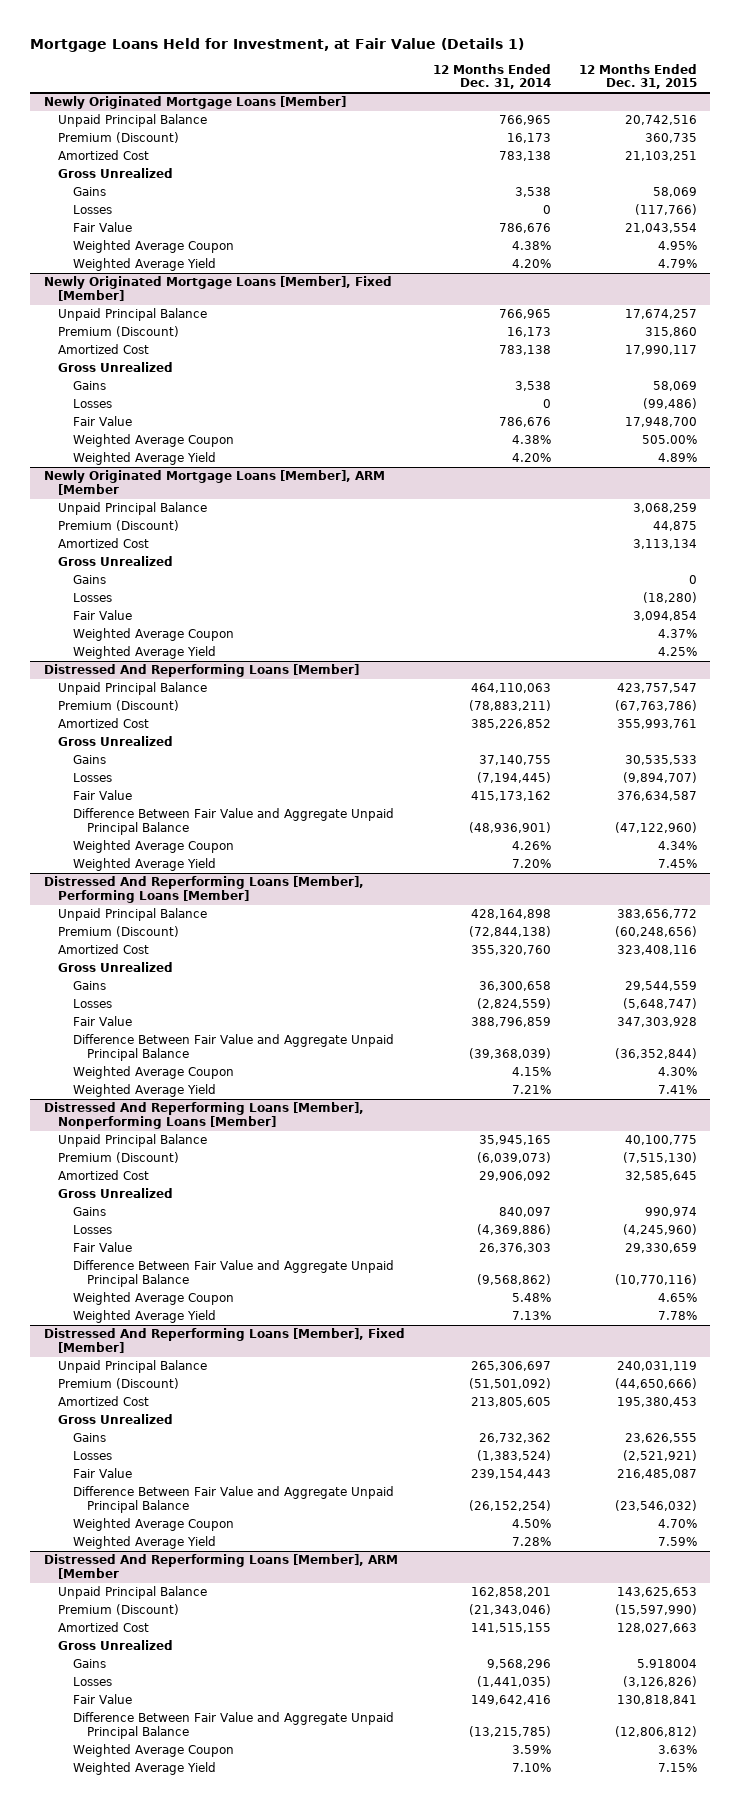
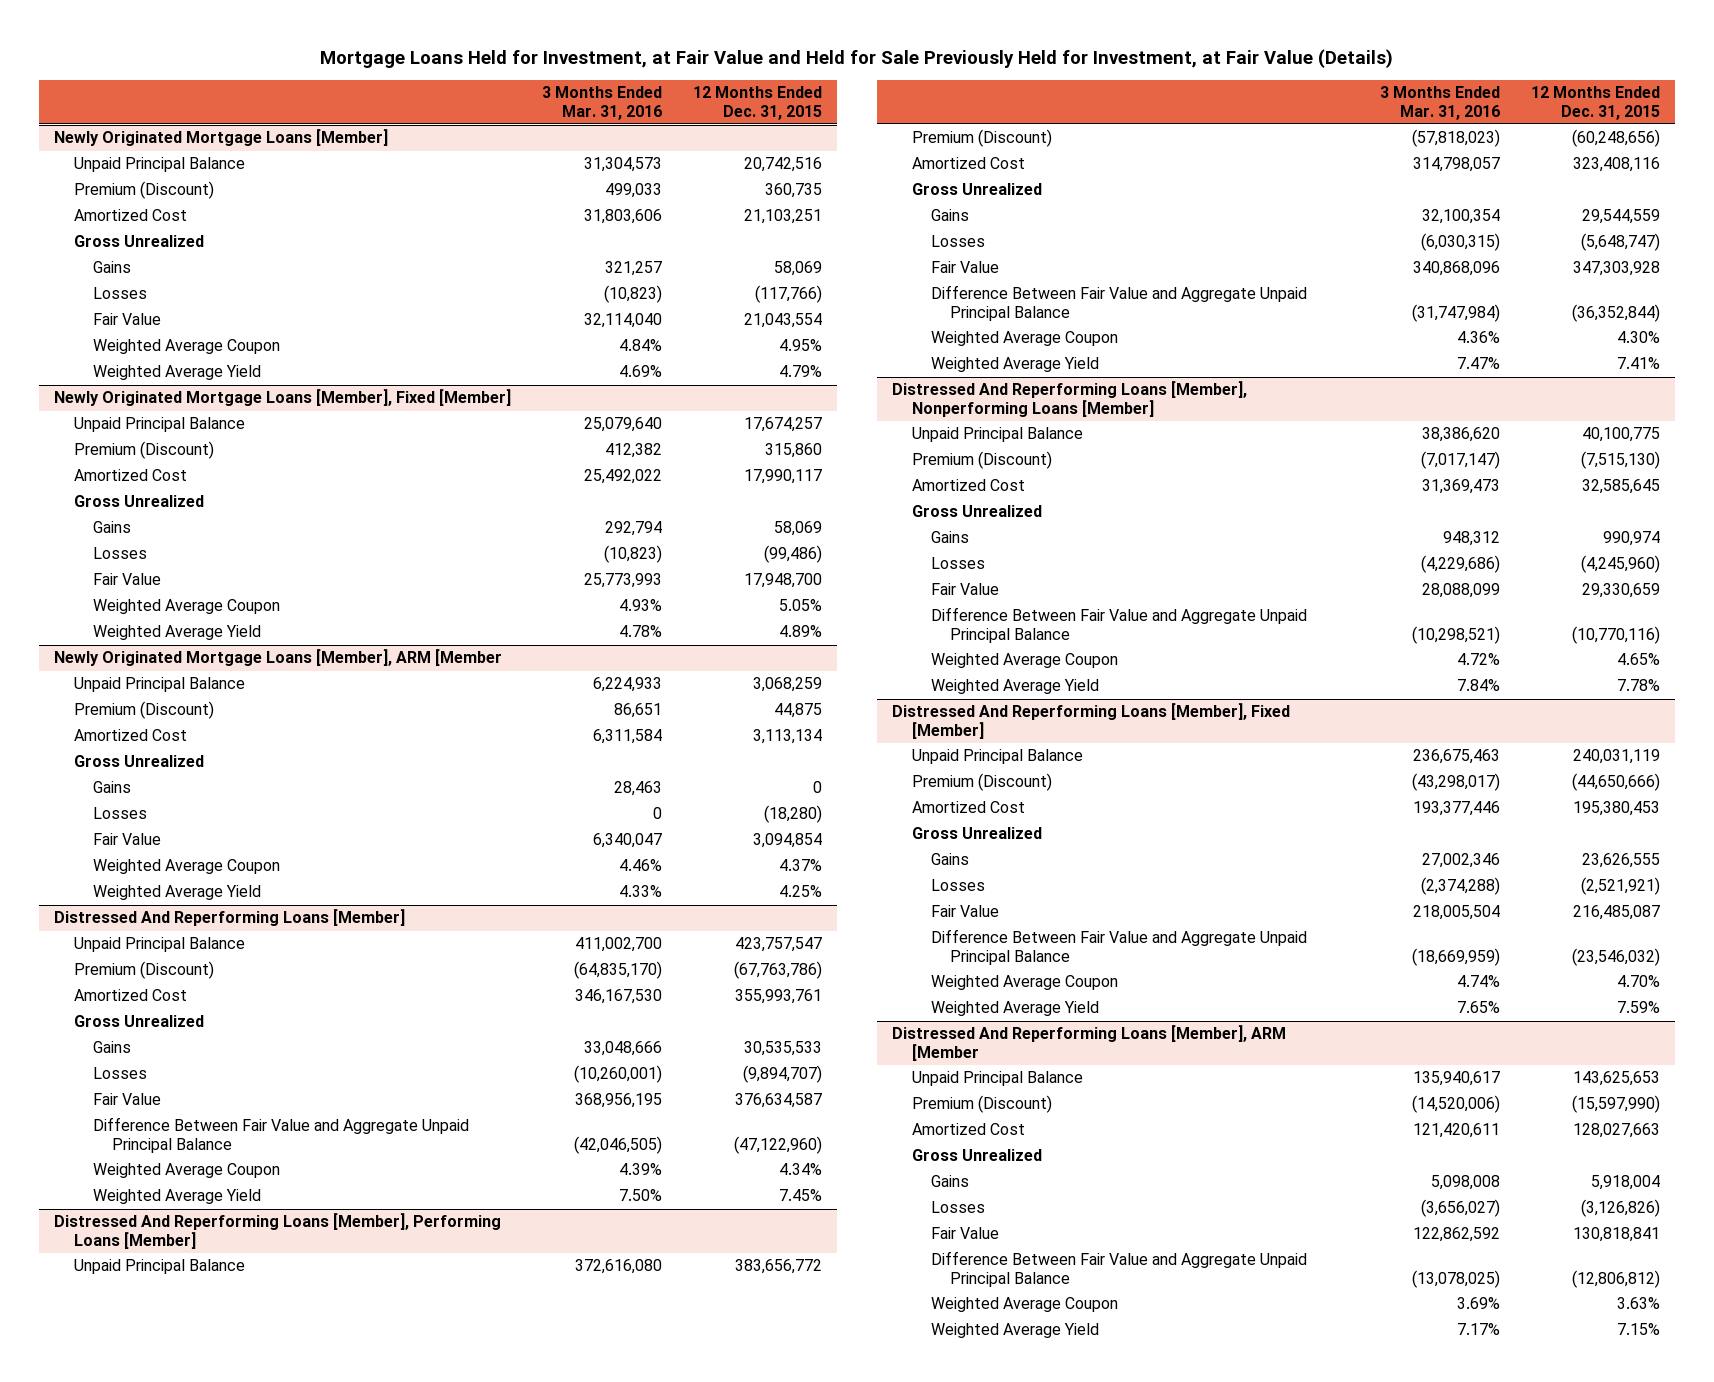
[30,37,525,52] Mortgage Loans Held for Investment, at Fair Value (Details 1) -> [320,48,1394,68] Mortgage Loans Held for Investment, at Fair Value and Held for Sale Previously Held for Investment, at Fair Value (Details)
[432,63,551,90] 12 Months Ended Dec. 31, 2014 -> none
none -> [542,86,663,120] 3 Months Ended Mar. 31, 2016
[641,435,697,445] 505.00% -> [778,599,822,612] 5.05%
[636,1659,697,1669] 5.918004 -> [1590,1175,1660,1191] 5,918,004

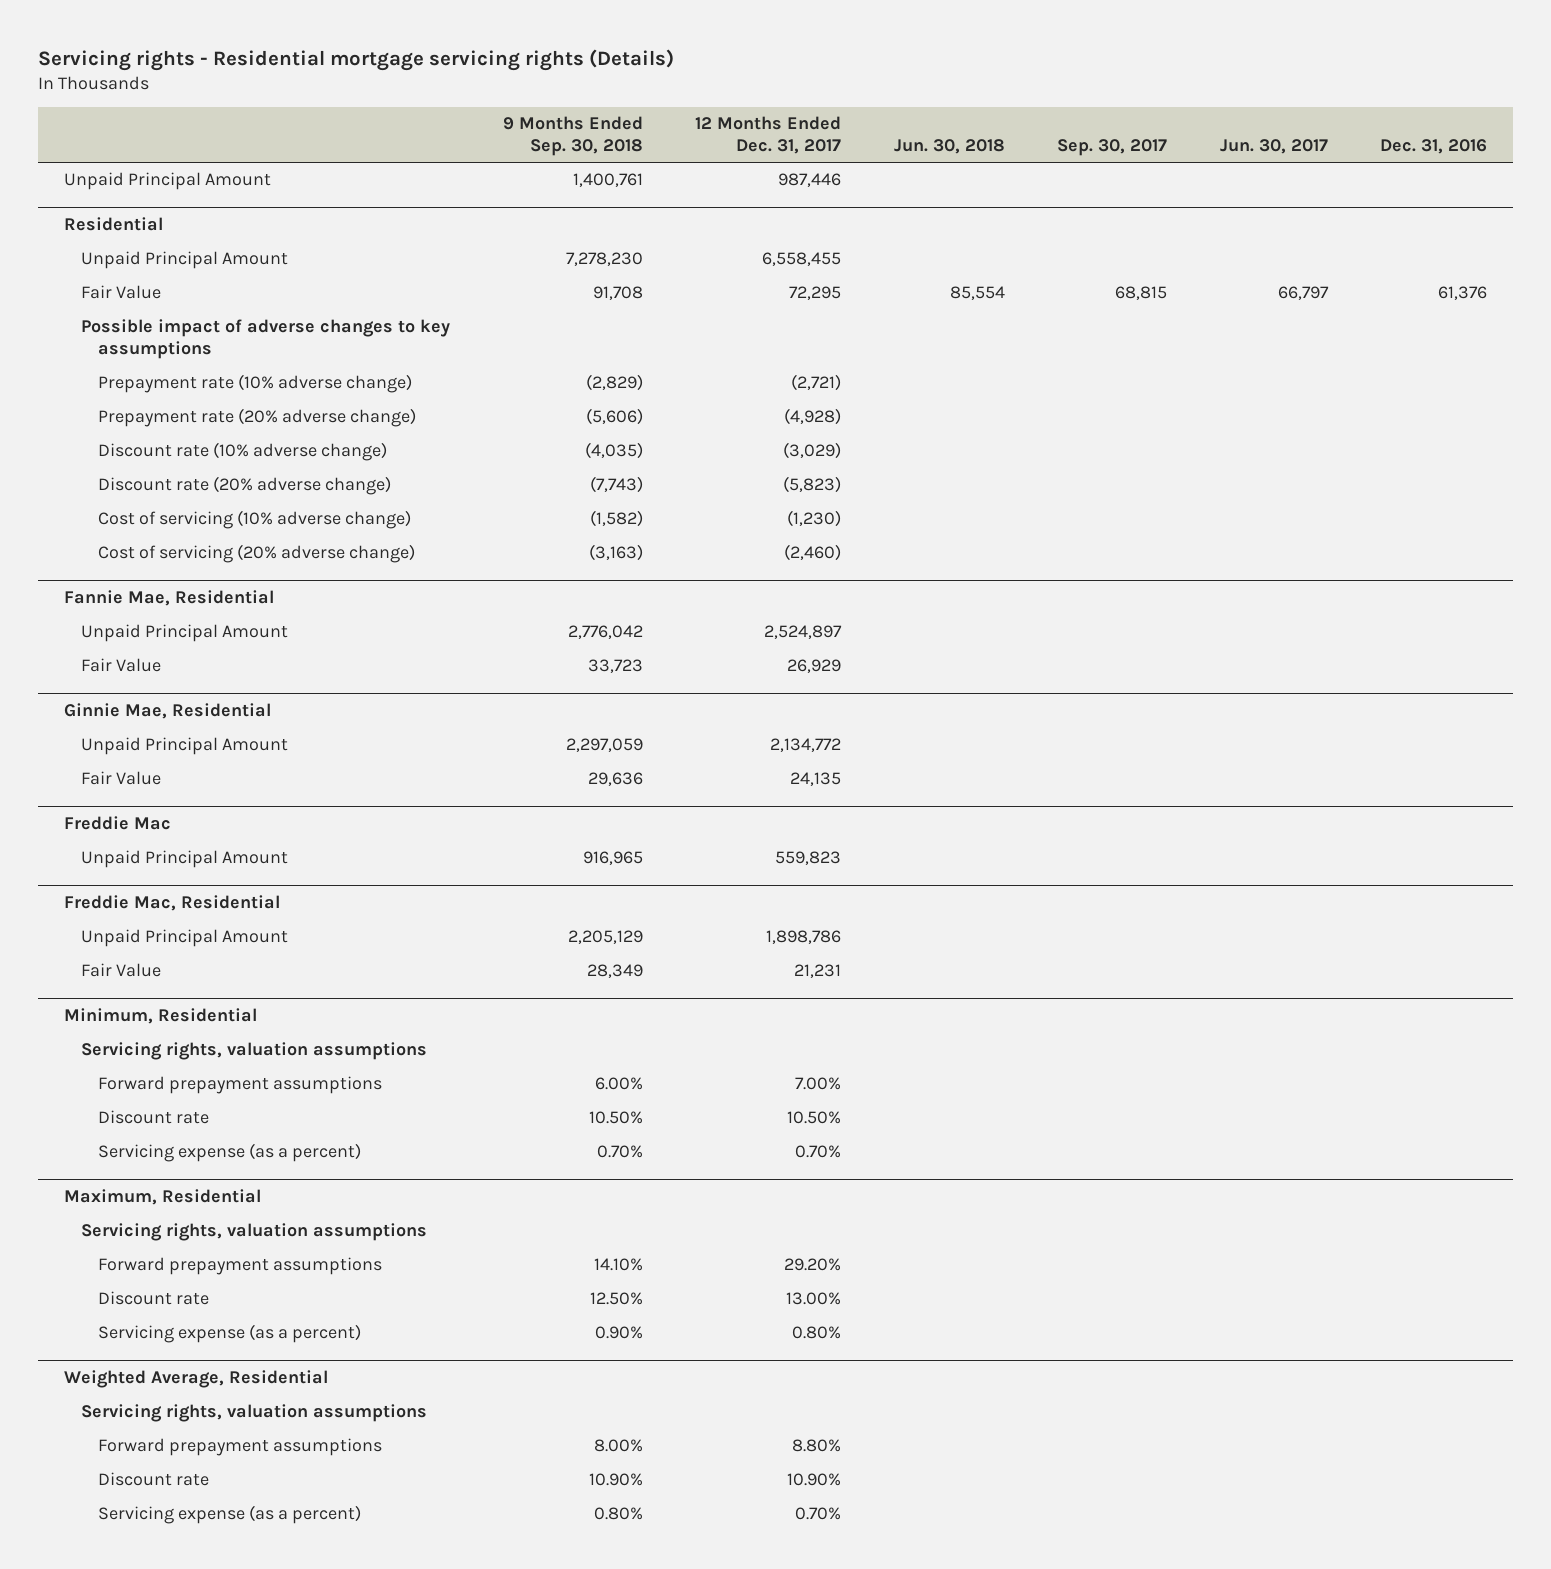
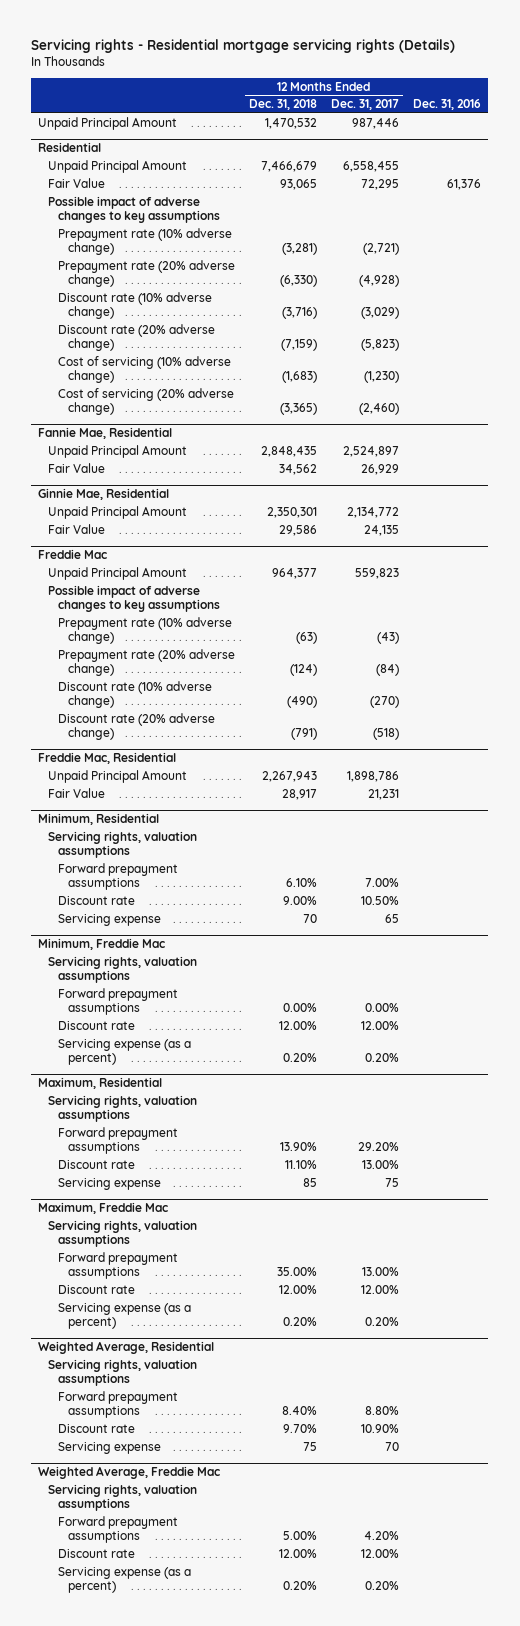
[502,116,643,157] 9 Months Ended Sep. 30, 2018 -> none
[893,139,1005,155] Jun. 30, 2018 -> none
[1057,139,1168,157] Sep. 30, 2017 -> none
[1219,139,1328,155] Jun. 30, 2017 -> none
none -> [248,99,317,111] Dec. 31, 2018
none -> [48,584,220,613] Possible impact of adverse changes to key assumptions
none -> [57,616,232,645] Prepayment rate (10% adverse change)
none -> [57,648,235,677] Prepayment rate (20% adverse change)
none -> [57,680,212,709] Discount rate (10% adverse change)
none -> [57,712,215,741] Discount rate (20% adverse change)
none -> [57,913,161,926] Servicing expense
none -> [38,938,166,951] Minimum, Freddie Mac
none -> [48,955,198,984] Servicing rights, valuation assumptions
none -> [57,987,178,1016] Forward prepayment assumptions
none -> [57,1020,135,1030] Discount rate
[795,1145,842,1159] 0.70% -> [365,1053,400,1063] 0.20%
none -> [57,1177,161,1190] Servicing expense
none -> [38,1202,169,1215] Maximum, Freddie Mac
none -> [48,1219,198,1248] Servicing rights, valuation assumptions
none -> [57,1251,178,1280] Forward prepayment assumptions
none -> [57,1284,135,1294] Discount rate
[792,1326,842,1340] 0.80% -> [365,1317,400,1327] 0.20%
none -> [57,1441,161,1454] Servicing expense
none -> [38,1466,221,1480] Weighted Average, Freddie Mac
none -> [48,1483,198,1512] Servicing rights, valuation assumptions
none -> [57,1515,178,1544] Forward prepayment assumptions
none -> [57,1548,135,1558] Discount rate
[795,1507,842,1521] 0.70% -> [365,1581,400,1591] 0.20%

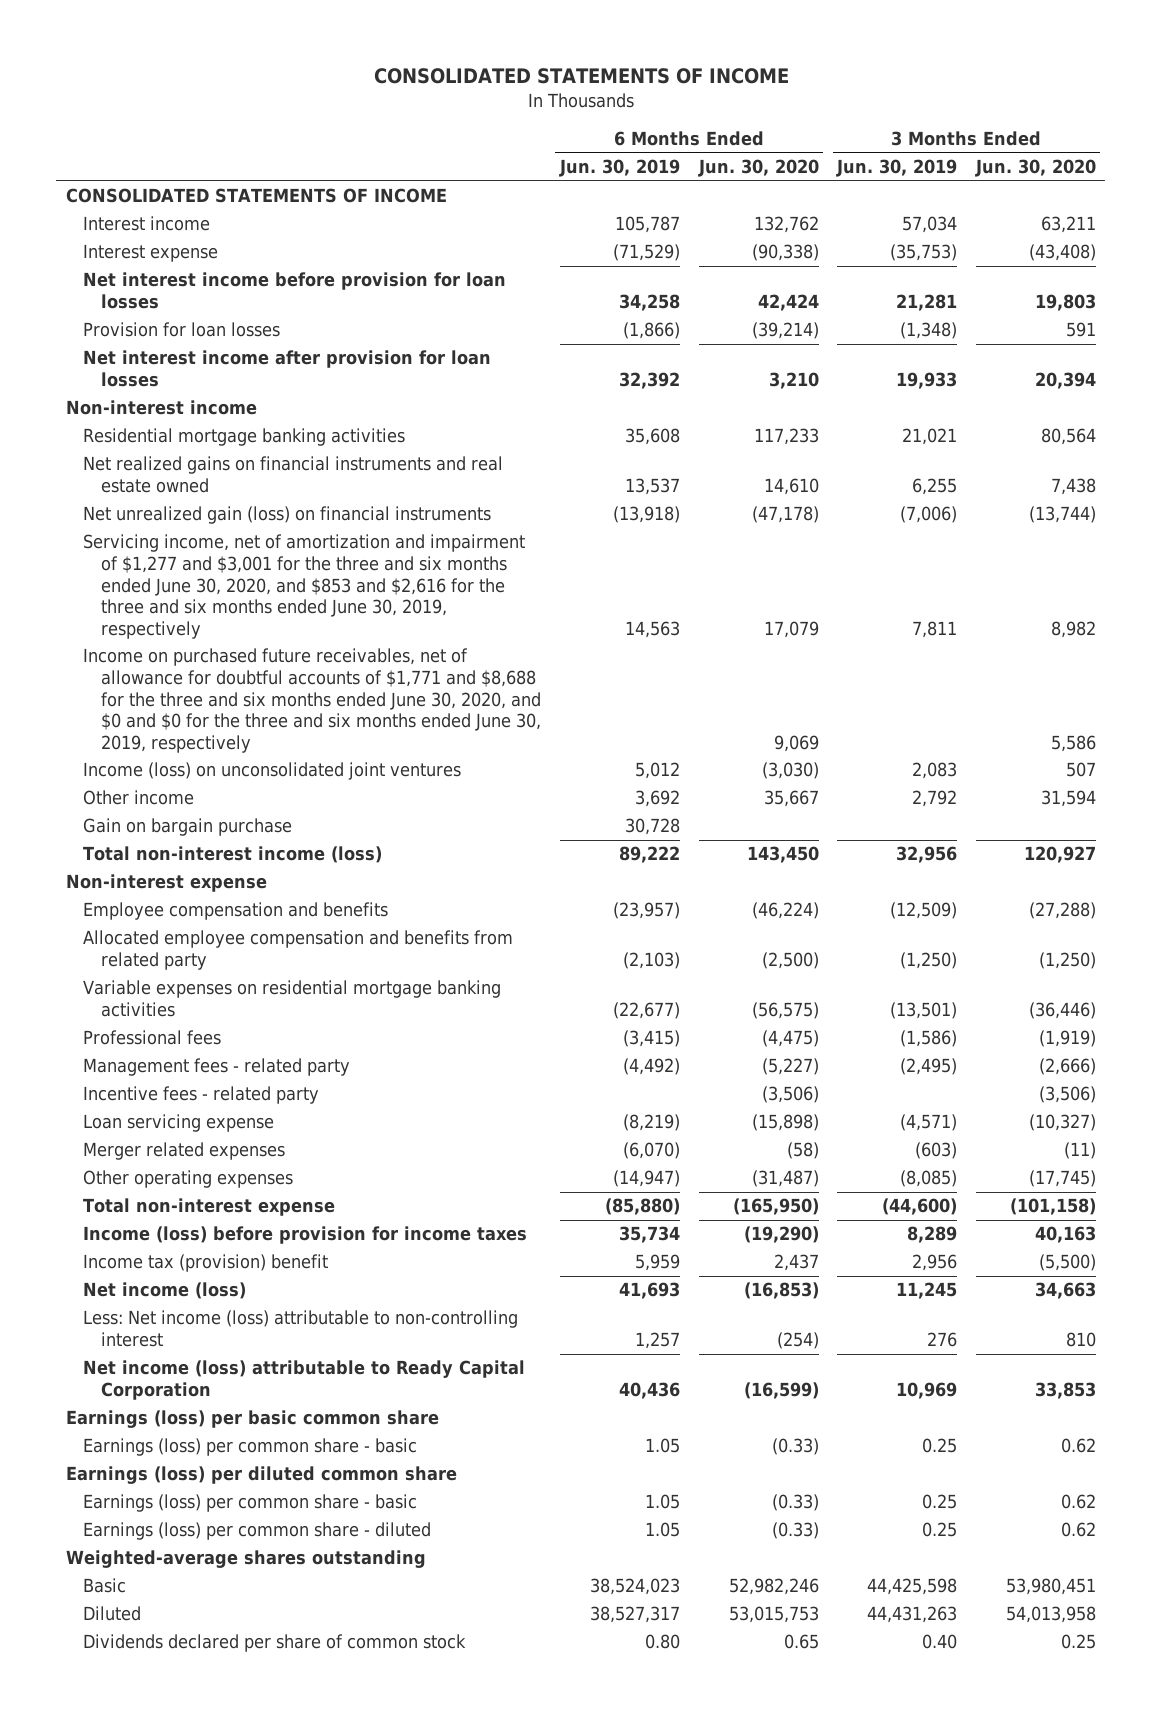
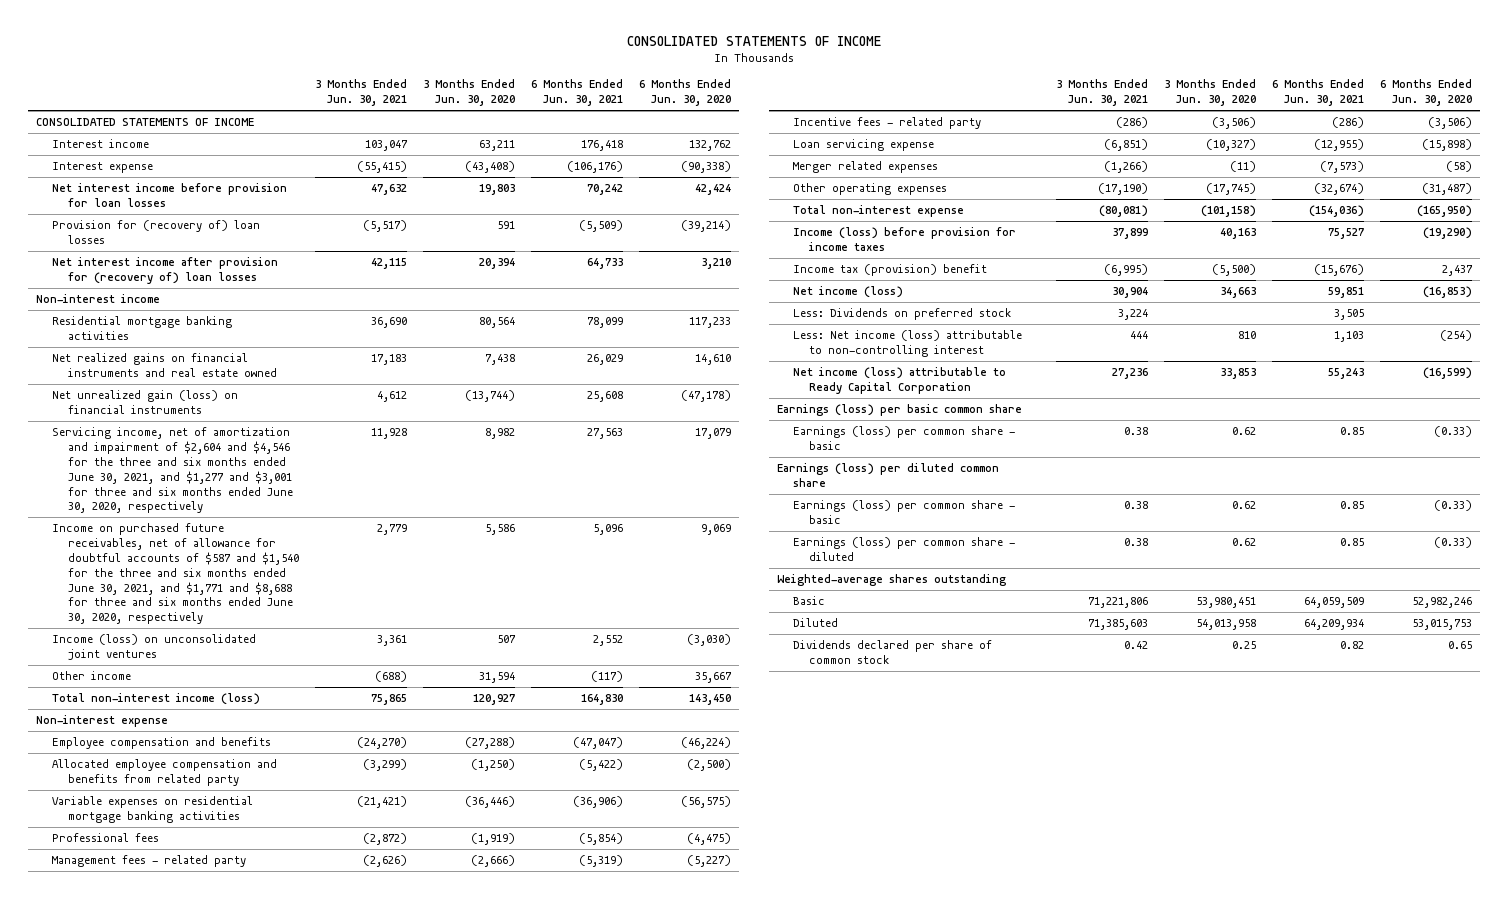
[558,159,680,178] Jun. 30, 2019 -> none
[836,159,958,178] Jun. 30, 2019 -> none
none -> [315,79,408,107] 3 Months Ended Jun. 30, 2021
none -> [531,79,624,107] 6 Months Ended Jun. 30, 2021
[83,322,281,338] Provision for loan losses -> [51,219,260,244] Provision for (recovery of) loan losses
[83,350,492,388] Net interest income after provision for loan losses -> [51,256,278,284] Net interest income after provision for (recovery of) loan losses
[83,534,526,639] Servicing income, net of amortization and impairment of $1,277 and $3,001 for the three and six months ended June 30, 2020, and $853 and $2,616 for the three and six months ended June 30, 2019, respectively -> [51,426,294,514] Servicing income, net of amortization and impairment of $2,604 and $4,546 for the three and six months ended June 30, 2021, and $1,277 and $3,001 for three and six months ended June 30, 2020, respectively
[83,648,542,753] Income on purchased future receivables, net of allowance for doubtful accounts of $1,771 and $8,688 for the three and six months ended June 30, 2020, and $0 and $0 for the three and six months ended June 30, 2019, respectively -> [51,522,300,625] Income on purchased future receivables, net of allowance for doubtful accounts of $587 and $1,540 for the three and six months ended June 30, 2021, and $1,771 and $8,688 for three and six months ended June 30, 2020, respectively
[83,818,293,837] Gain on bargain purchase -> none
none -> [792,307,1011,320] Less: Dividends on preferred stock

